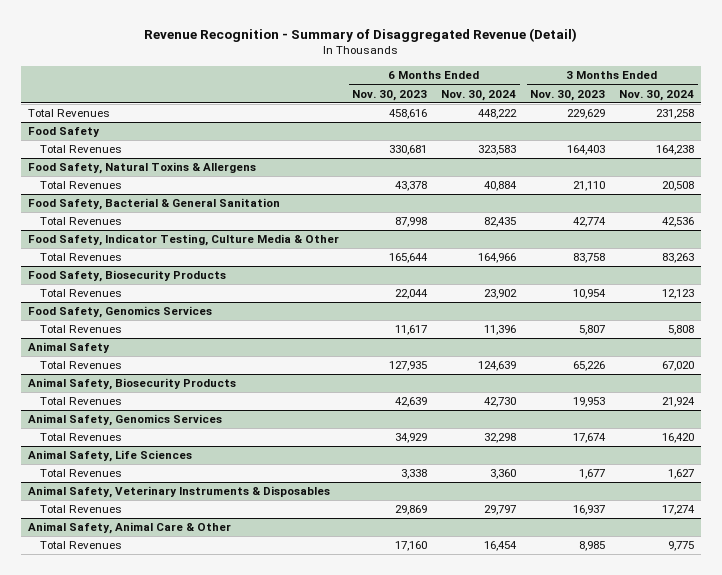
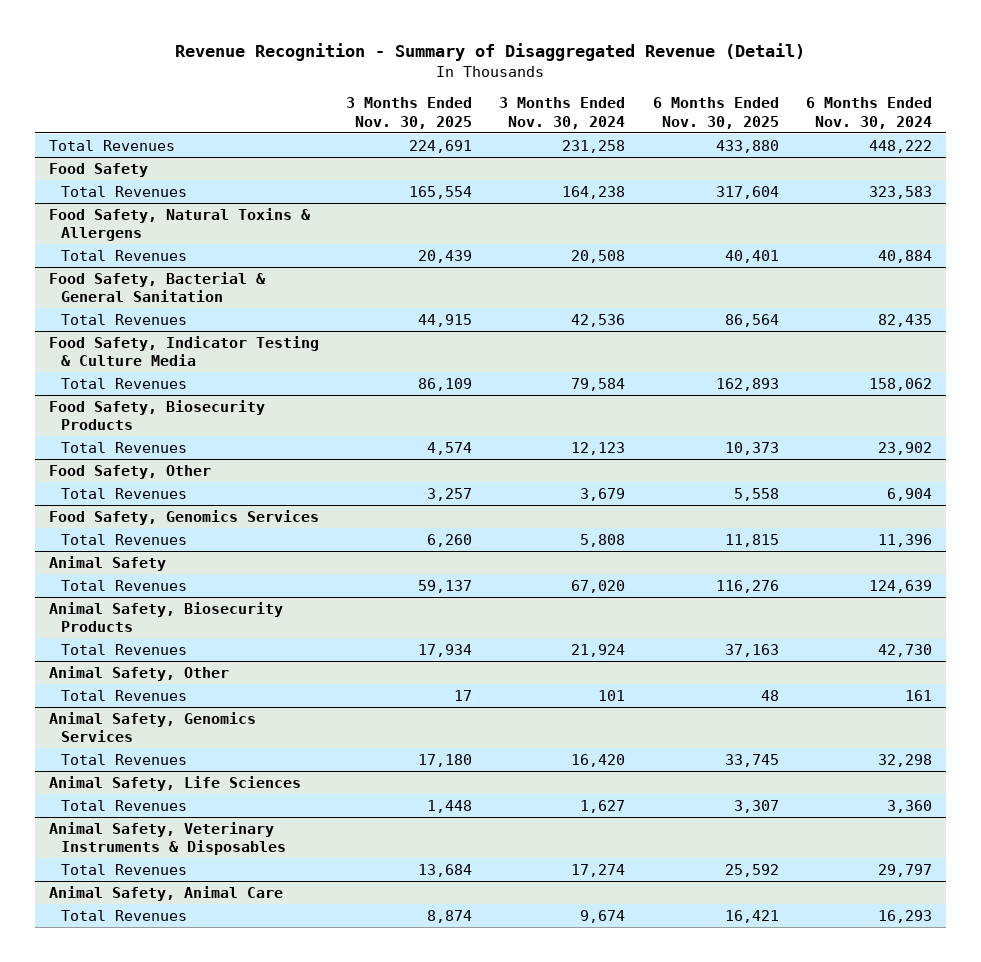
[352,89,428,101] Nov. 30, 2023 -> none
[530,89,606,101] Nov. 30, 2023 -> none
none -> [345,97,472,129] 3 Months Ended Nov. 30, 2025
none -> [652,97,779,129] 6 Months Ended Nov. 30, 2025
[27,234,339,247] Food Safety, Indicator Testing, Culture Media & Other -> [48,335,319,367] Food Safety, Indicator Testing & Culture Media
[478,253,517,264] 164,966 -> [869,377,933,391] 158,062
[662,253,695,264] 83,263 -> [571,377,626,391] 79,584
none -> [48,464,211,479] Food Safety, Other
none -> [61,487,188,499] Total Revenues
none -> [48,665,229,681] Animal Safety, Other
none -> [61,689,188,701] Total Revenues
[27,522,231,535] Animal Safety, Animal Care & Other -> [48,885,283,901] Animal Safety, Animal Care
[484,541,518,552] 16,454 -> [878,909,933,923] 16,293
[668,541,695,552] 9,775 -> [580,909,626,923] 9,674

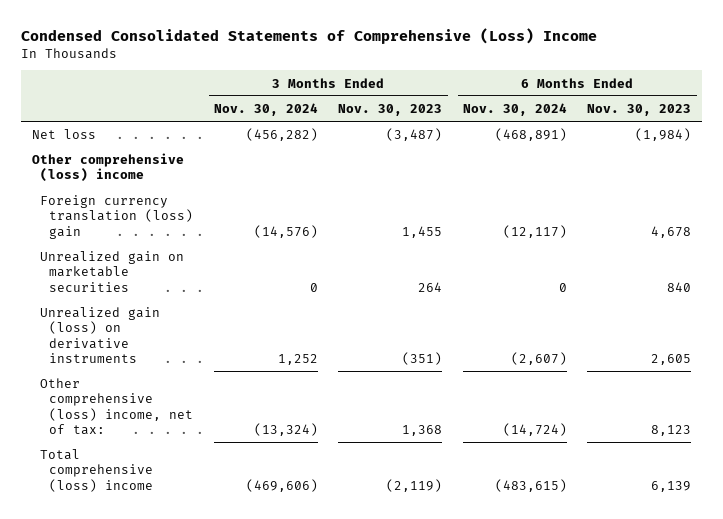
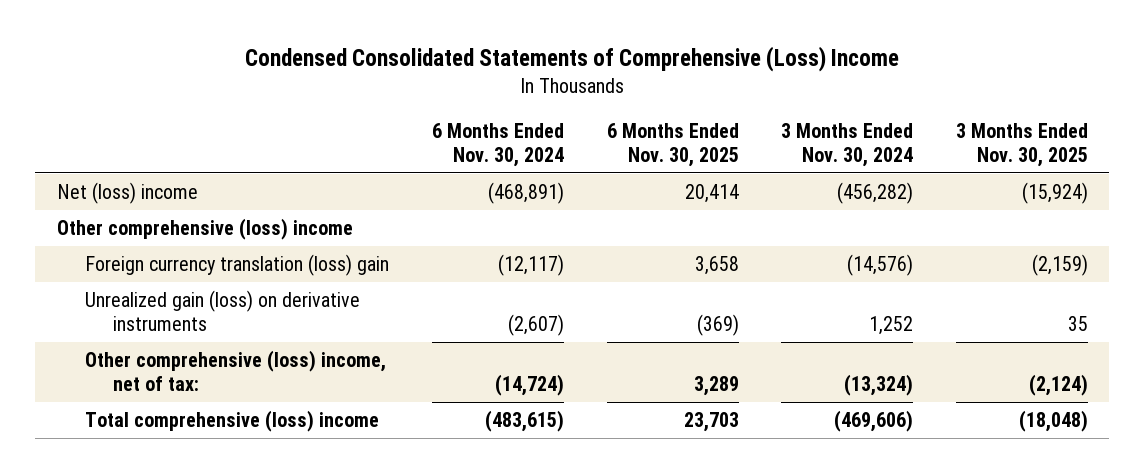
[338,103,443,116] Nov. 30, 2023 -> none
[587,103,692,116] Nov. 30, 2023 -> none
none -> [606,122,739,167] 6 Months Ended Nov. 30, 2025
none -> [956,122,1089,167] 3 Months Ended Nov. 30, 2025
[31,129,96,140] Net loss -> [56,181,198,204] Net (loss) income
[40,251,185,292] Unrealized gain on marketable securities -> none

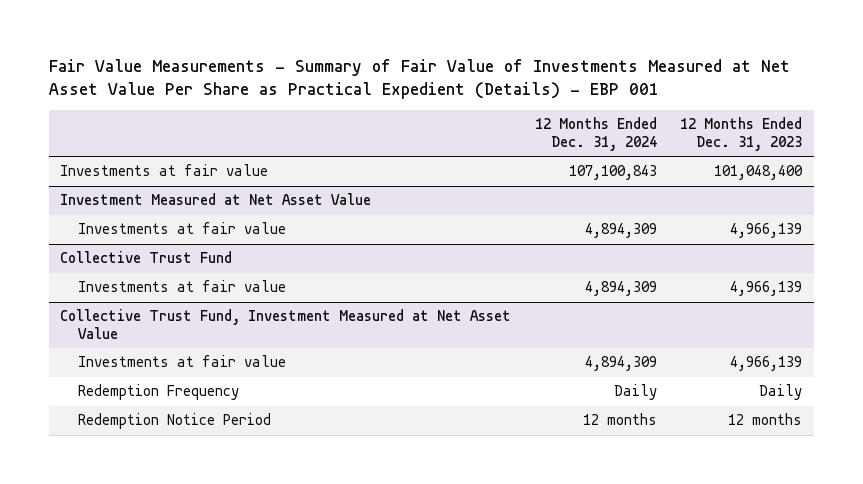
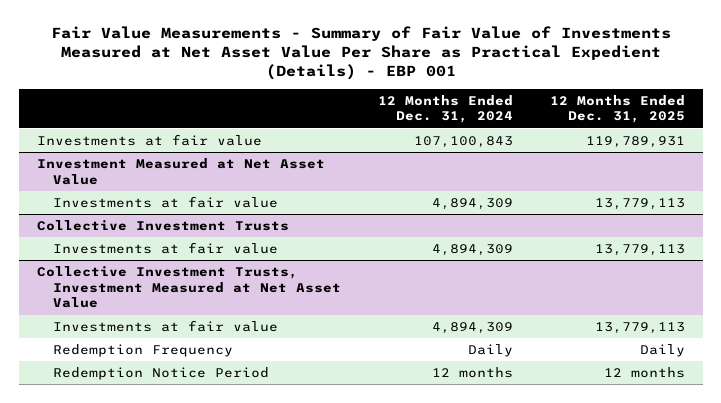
[680,117,803,151] 12 Months Ended Dec. 31, 2023 -> none
none -> [549,94,685,124] 12 Months Ended Dec. 31, 2025
[60,251,233,264] Collective Trust Fund -> [36,220,289,232] Collective Investment Trusts
[60,309,512,340] Collective Trust Fund, Investment Measured at Net Asset Value -> [36,266,342,309] Collective Investment Trusts, Investment Measured at Net Asset Value

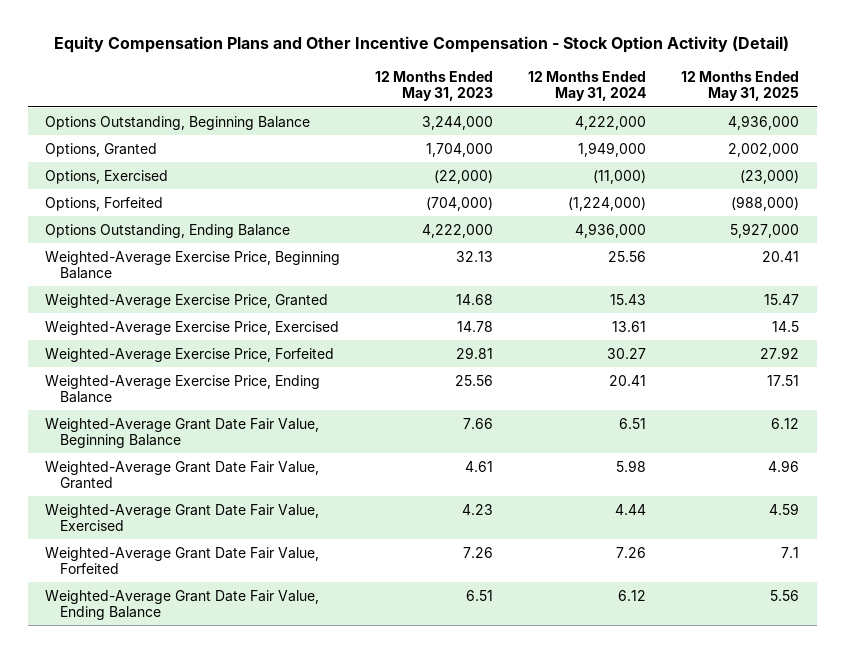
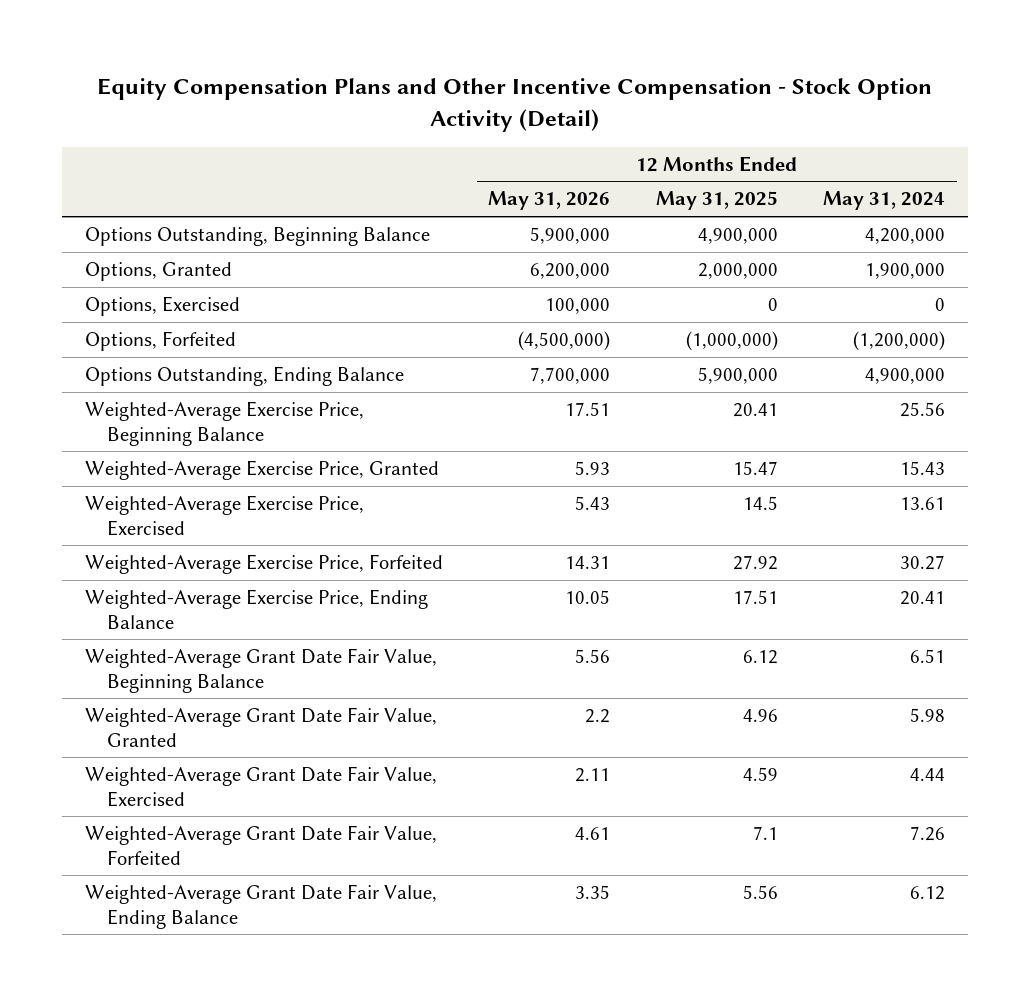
[375,70,494,102] 12 Months Ended May 31, 2023 -> none
none -> [488,191,611,211] May 31, 2026
[575,115,647,130] 4,222,000 -> [865,228,946,245] 4,200,000
[728,114,800,130] 4,936,000 -> [697,228,778,245] 4,900,000
[578,141,647,157] 1,949,000 -> [865,263,946,280] 1,900,000
[728,142,800,157] 2,002,000 -> [697,263,778,280] 2,000,000
[593,169,647,184] (11,000) -> [935,298,946,312] 0
[740,169,800,184] (23,000) -> [767,298,778,312] 0
[568,196,647,211] (1,224,000) -> [853,331,946,352] (1,200,000)
[731,195,800,211] (988,000) -> [685,331,778,352] (1,000,000)
[575,222,647,238] 4,936,000 -> [865,368,946,385] 4,900,000
[730,222,800,238] 5,927,000 -> [697,367,778,385] 5,900,000

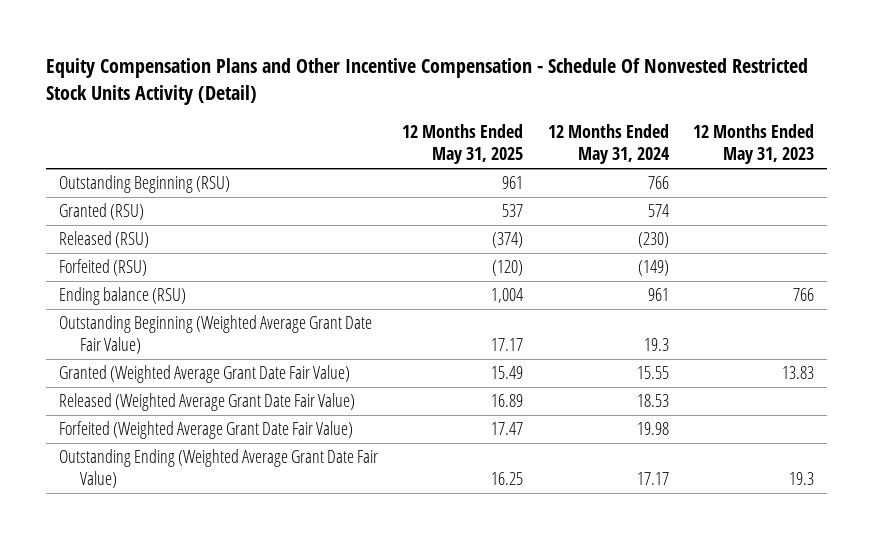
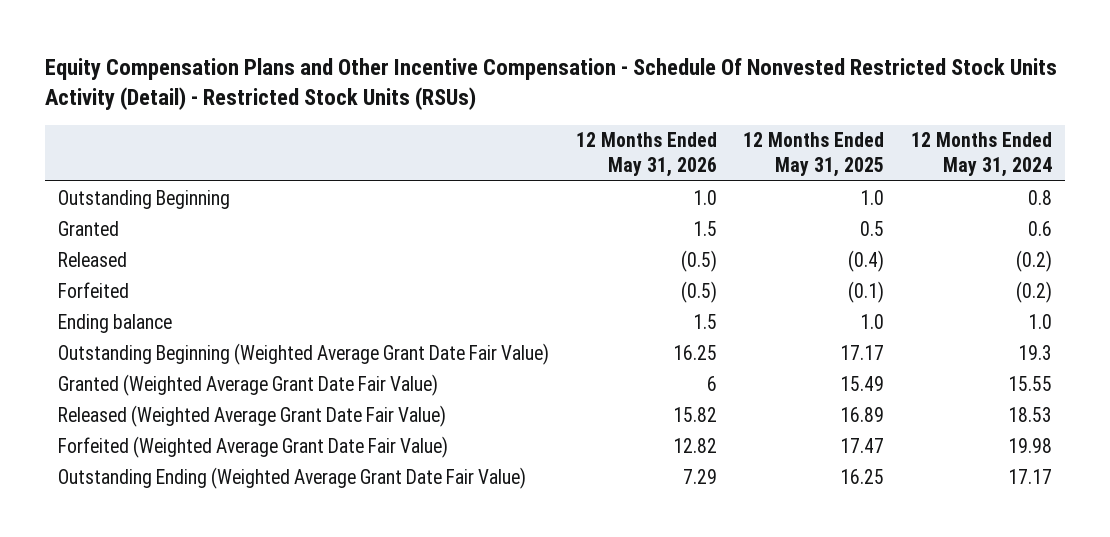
[46,58,809,106] Equity Compensation Plans and Other Incentive Compensation - Schedule Of Nonvested Restricted Stock Units Activity (Detail) -> [44,58,1057,111] Equity Compensation Plans and Other Incentive Compensation - Schedule Of Nonvested Restricted Stock Units Activity (Detail) - Restricted Stock Units (RSUs)
[693,123,815,165] 12 Months Ended May 31, 2023 -> none
none -> [575,132,717,178] 12 Months Ended May 31, 2026
[58,175,230,194] Outstanding Beginning (RSU) -> [58,189,231,209] Outstanding Beginning
[502,176,524,190] 961 -> [860,189,885,205] 1.0
[647,176,669,190] 766 -> [1027,189,1052,205] 0.8
[58,203,144,221] Granted (RSU) -> [58,220,120,236] Granted
[502,204,524,218] 537 -> [860,220,885,236] 0.5
[647,204,669,218] 574 -> [1027,220,1052,236] 0.6
[58,231,149,249] Released (RSU) -> [58,251,128,267] Released
[492,232,524,249] (374) -> [848,249,885,272] (0.4)
[637,232,669,249] (230) -> [1015,249,1052,272] (0.2)
[58,259,147,277] Forfeited (RSU) -> [58,281,130,298] Forfeited
[492,260,524,277] (120) -> [848,280,885,303] (0.1)
[637,260,669,277] (149) -> [1015,280,1052,303] (0.2)
[58,287,186,306] Ending balance (RSU) -> [58,313,173,333] Ending balance
[491,288,524,304] 1,004 -> [860,313,885,329] 1.0
[647,288,669,302] 961 -> [1027,313,1052,329] 1.0

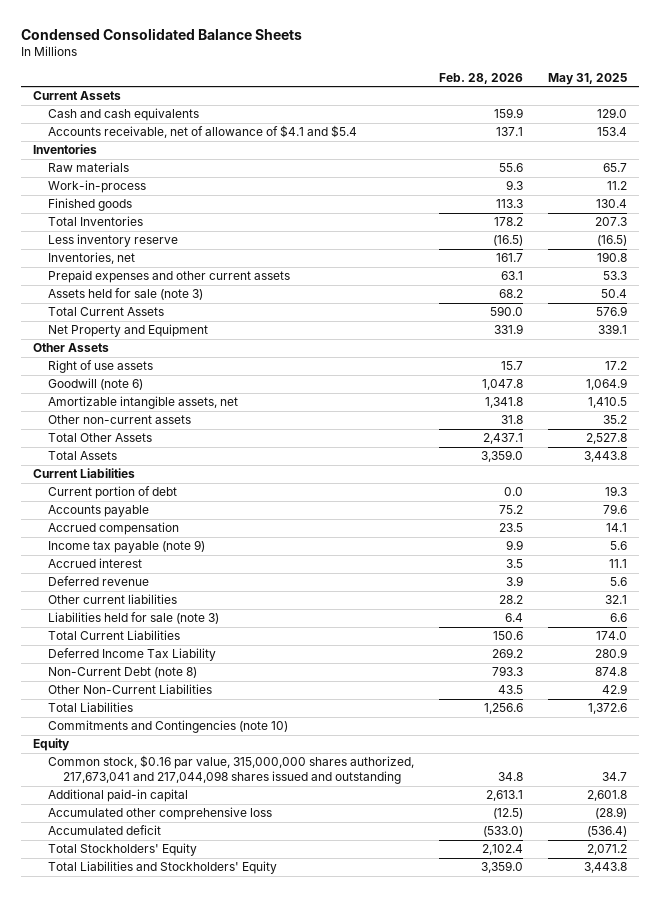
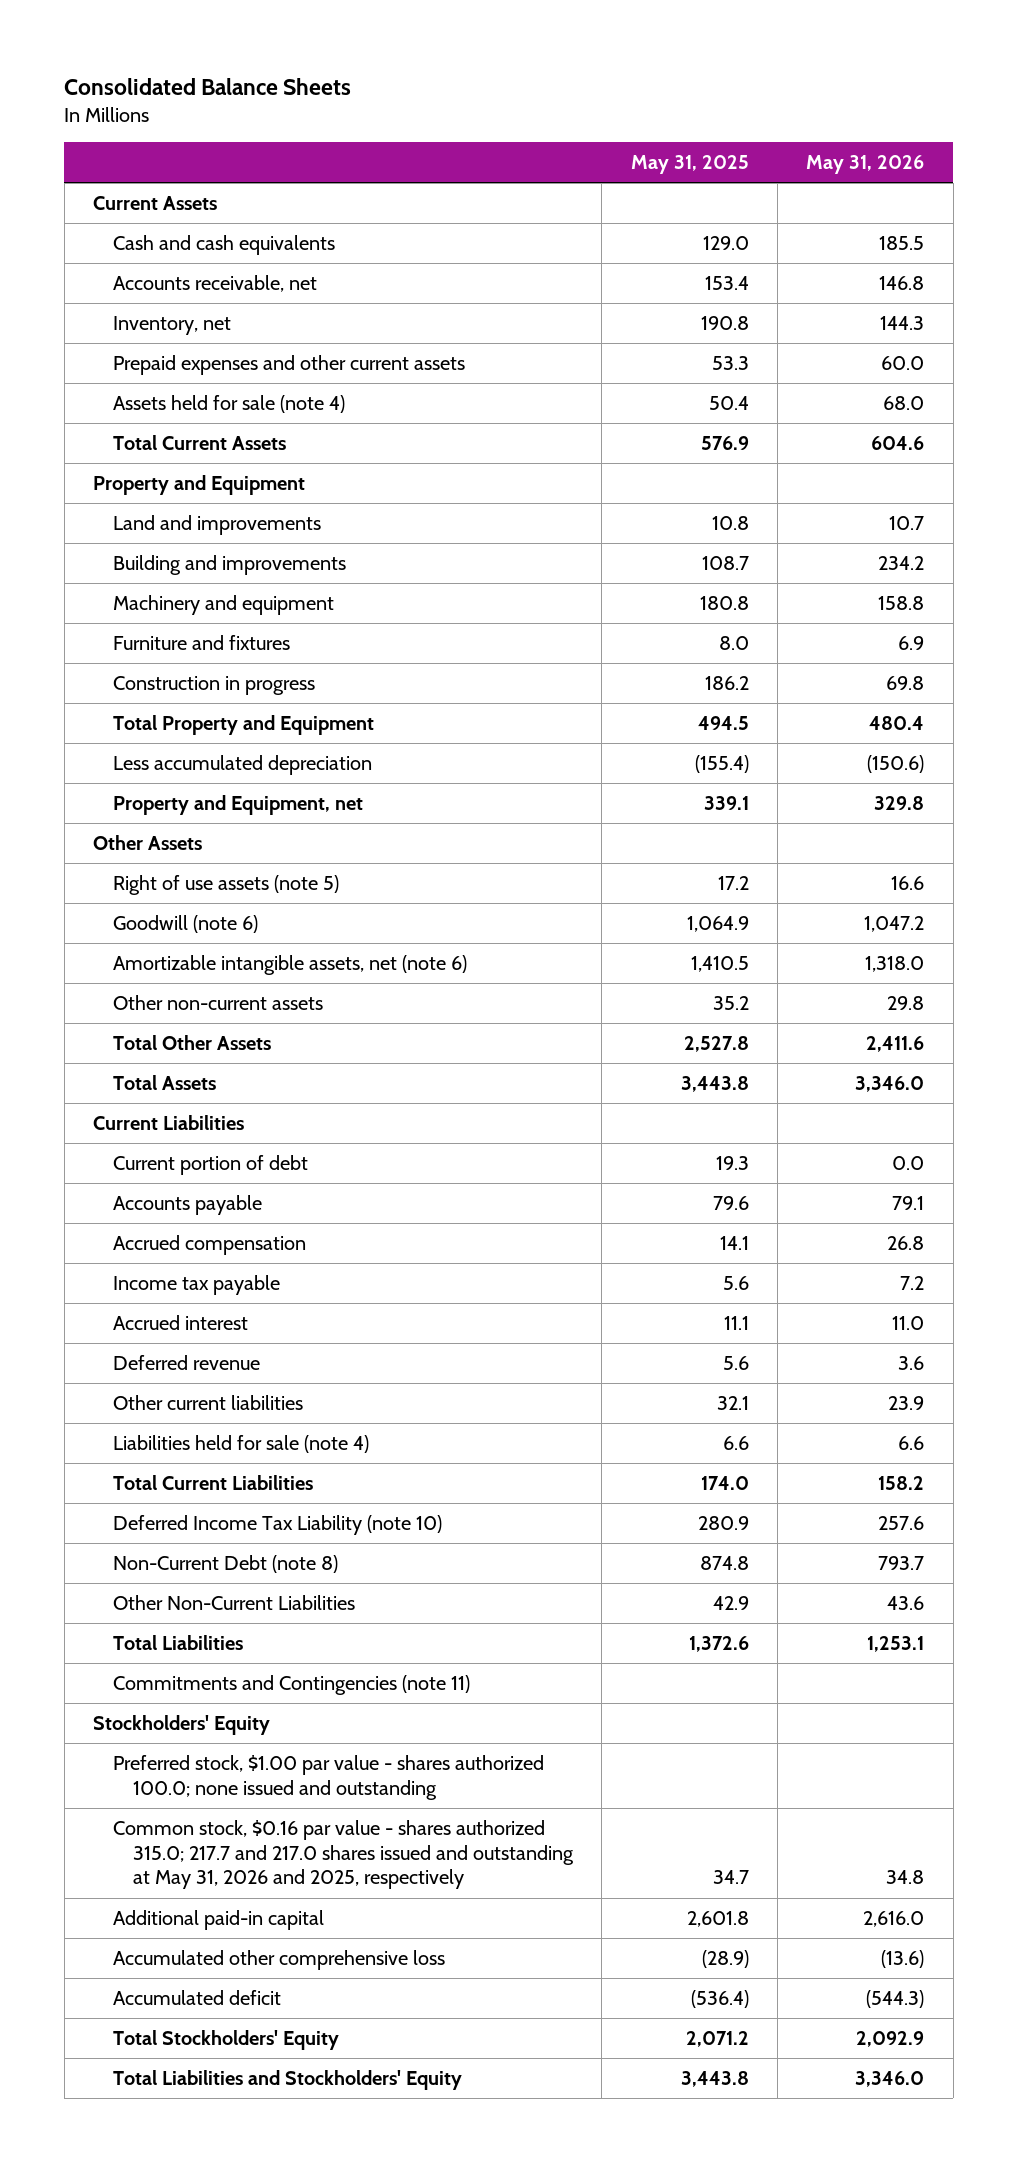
[20,27,302,40] Condensed Consolidated Balance Sheets -> [64,77,352,95] Consolidated Balance Sheets
[438,72,523,84] Feb. 28, 2026 -> none
none -> [806,154,925,174] May 31, 2026
[33,144,98,155] Inventories -> none
[48,162,130,173] Raw materials -> none
[48,180,147,194] Work-in-process -> none
[48,198,133,212] Finished goods -> none
[48,216,144,227] Total Inventories -> none
[48,234,179,248] Less inventory reserve -> none
[48,125,358,139] Accounts receivable, net of allowance of $4.1 and $5.4 -> [113,275,318,293] Accounts receivable, net
[48,252,136,265] Inventories, net -> [113,316,232,336] Inventory, net
[48,288,204,301] Assets held for sale (note 3) -> [113,395,346,414] Assets held for sale (note 4)
none -> [92,475,305,496] Property and Equipment
none -> [113,515,322,536] Land and improvements
none -> [113,555,347,576] Building and improvements
none -> [113,595,335,616] Machinery and equipment
none -> [113,635,291,651] Furniture and fixtures
none -> [113,676,316,696] Construction in progress
none -> [113,715,375,736] Total Property and Equipment
none -> [113,755,373,776] Less accumulated depreciation
[48,324,209,338] Net Property and Equipment -> [113,795,364,816] Property and Equipment, net
[48,360,154,374] Right of use assets -> [113,875,340,896] Right of use assets (note 5)
[48,396,239,410] Amortizable intangible assets, net -> [113,955,468,976] Amortizable intangible assets, net (note 6)
[48,540,206,554] Income tax payable (note 9) -> [113,1275,281,1296] Income tax payable
[48,612,220,625] Liabilities held for sale (note 3) -> [113,1435,370,1454] Liabilities held for sale (note 4)
[48,648,217,662] Deferred Income Tax Liability -> [113,1515,443,1536] Deferred Income Tax Liability (note 10)
[48,720,289,734] Commitments and Contingencies (note 10) -> [113,1675,471,1696] Commitments and Contingencies (note 11)
[33,738,71,752] Equity -> [92,1715,270,1736] Stockholders' Equity
none -> [113,1755,545,1800] Preferred stock, $1.00 par value - shares authorized 100.0; none issued and outstanding
[48,755,415,785] Common stock, $0.16 par value, 315,000,000 shares authorized, 217,673,041 and 217,044,098 shares issued and outstanding -> [113,1820,575,1890] Common stock, $0.16 par value - shares authorized 315.0; 217.7 and 217.0 shares issued and outstanding at May 31, 2026 and 2025, respectively

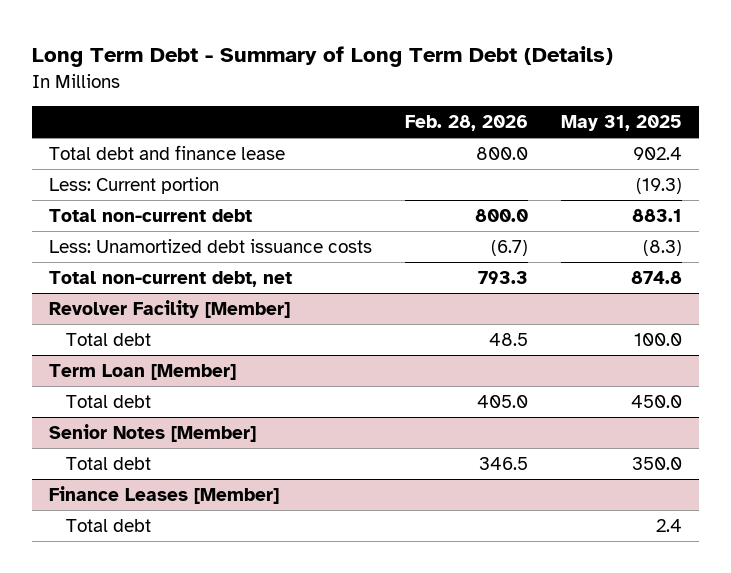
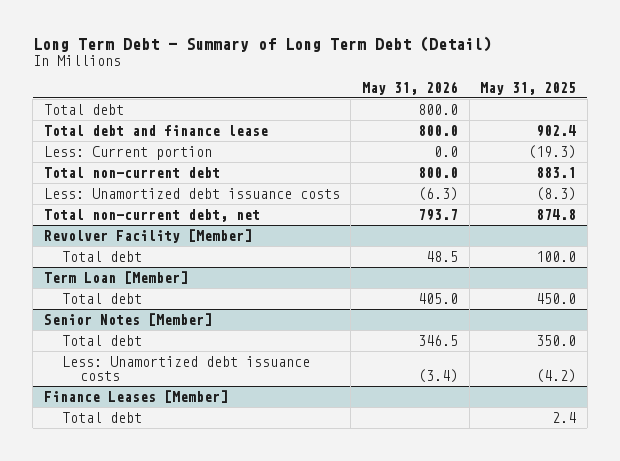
[32,45,614,67] Long Term Debt - Summary of Long Term Debt (Details) -> [32,36,492,53] Long Term Debt - Summary of Long Term Debt (Detail)
[405,115,529,132] Feb. 28, 2026 -> none
none -> [361,80,458,95] May 31, 2026
none -> [43,103,124,115] Total debt
none -> [61,355,310,381] Less: Unamortized debt issuance costs

